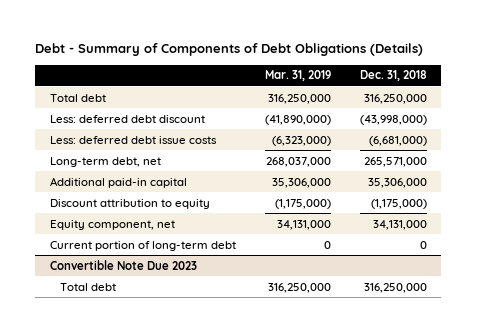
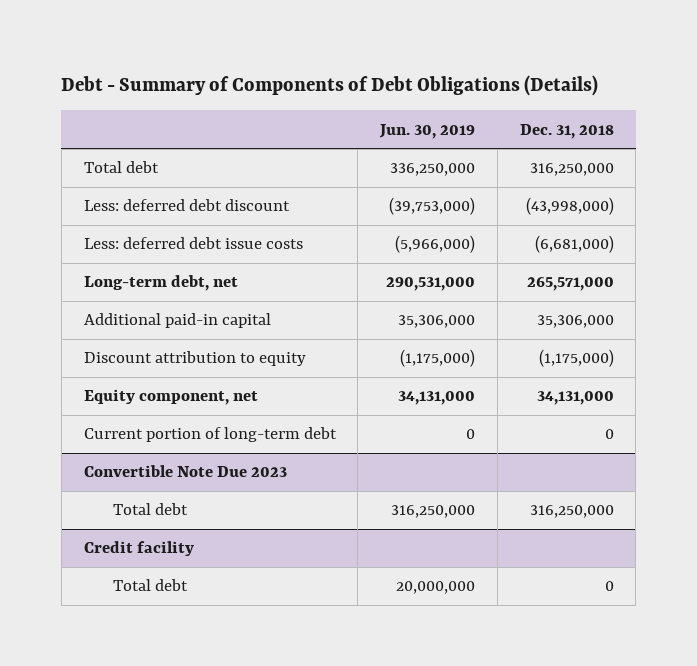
[264,70,331,82] Mar. 31, 2019 -> none
none -> [379,123,476,139] Jun. 30, 2019
none -> [83,541,194,557] Credit facility
none -> [113,579,189,592] Total debt

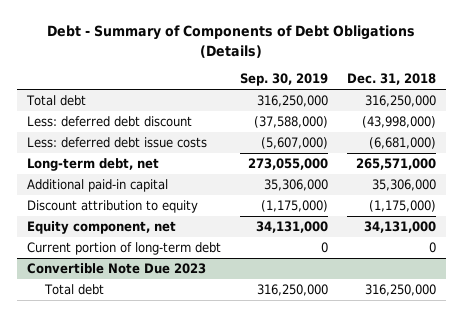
[379,123,476,139] Jun. 30, 2019 -> none
none -> [239,73,328,87] Sep. 30, 2019
[83,541,194,557] Credit facility -> none
[113,579,189,592] Total debt -> none

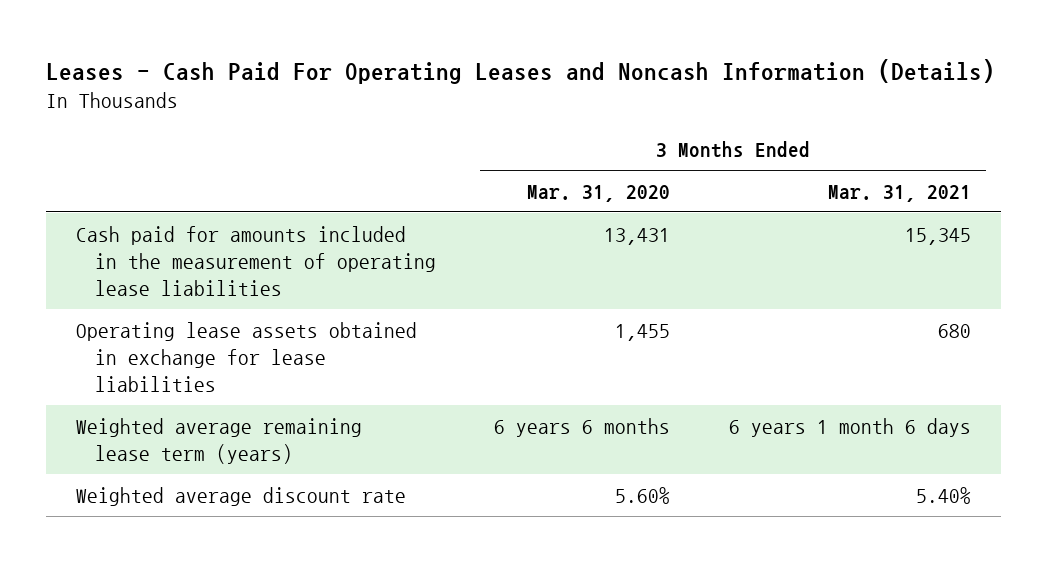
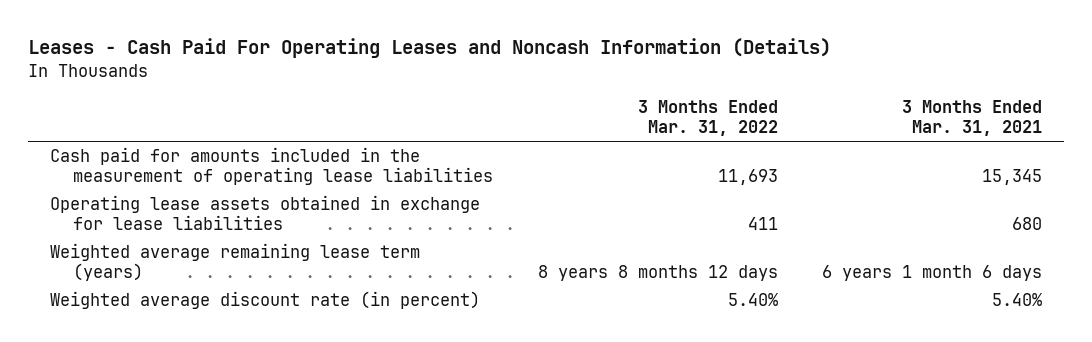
[527,184,671,202] Mar. 31, 2020 -> none
none -> [637,100,778,137] 3 Months Ended Mar. 31, 2022
[75,486,406,506] Weighted average discount rate -> [50,290,481,309] Weighted average discount rate (in percent)

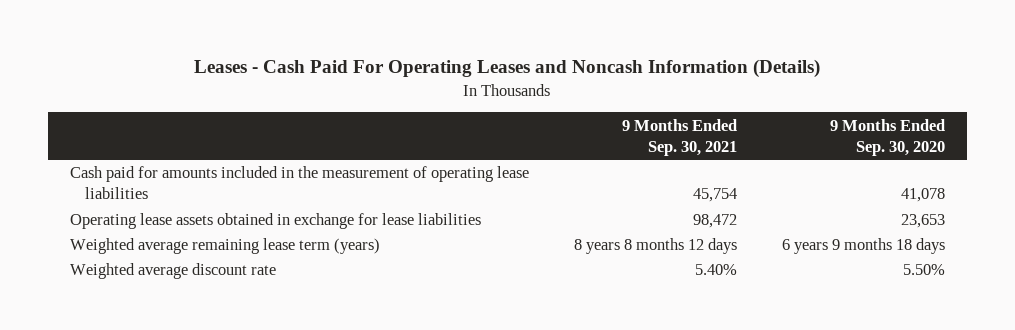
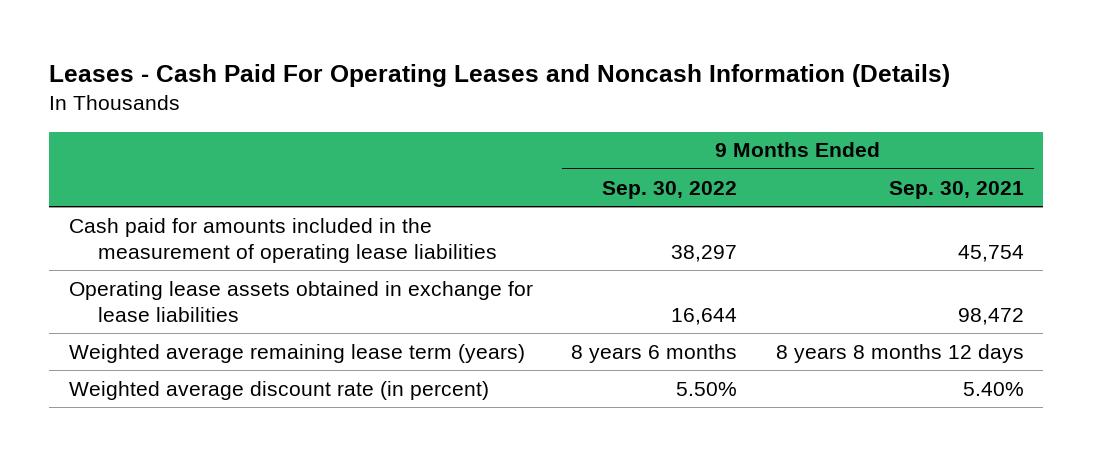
[829,118,945,156] 9 Months Ended Sep. 30, 2020 -> none
none -> [602,180,738,199] Sep. 30, 2022
[70,263,277,280] Weighted average discount rate -> [68,380,489,400] Weighted average discount rate (in percent)

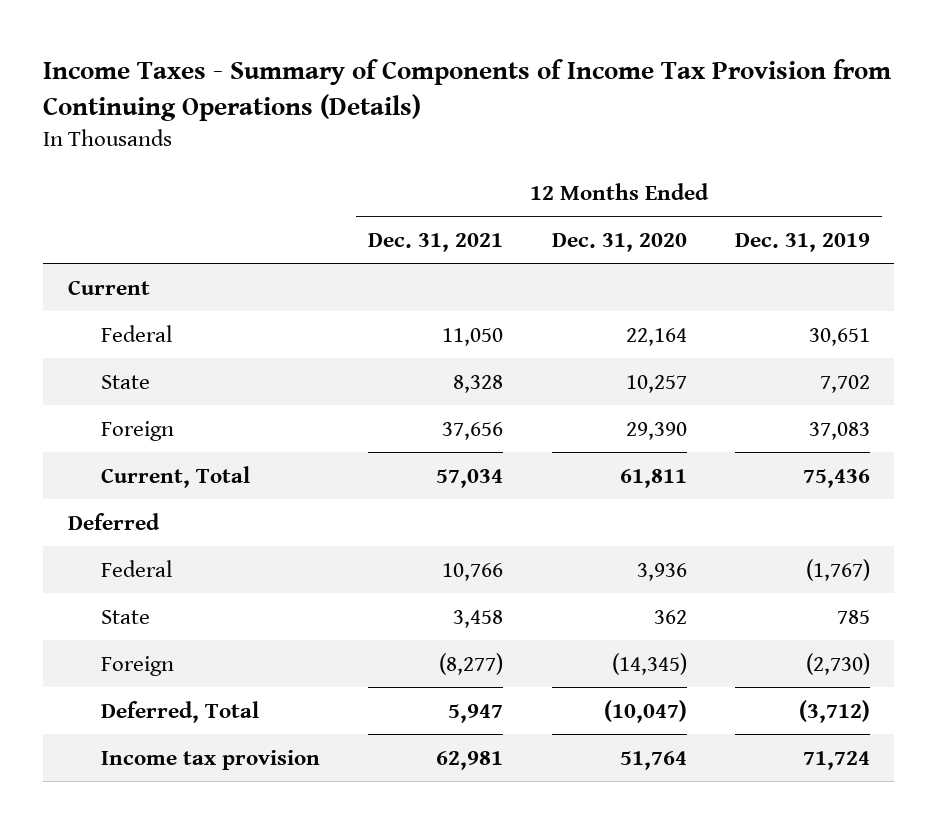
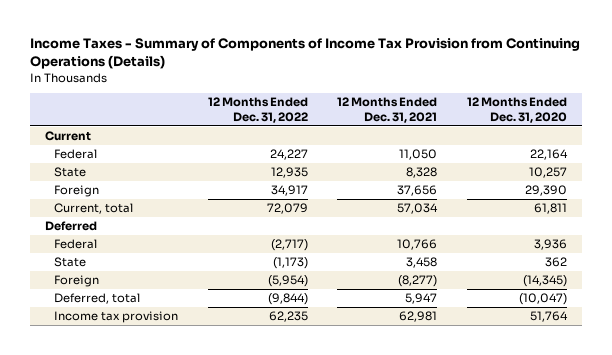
[735,232,871,252] Dec. 31, 2019 -> none
none -> [207,97,308,123] 12 Months Ended Dec. 31, 2022
[100,465,250,488] Current, Total -> [53,203,133,215] Current, total
[100,700,259,723] Deferred, Total -> [53,293,140,305] Deferred, total

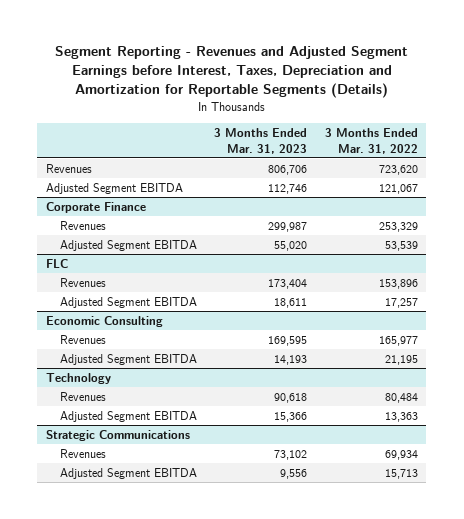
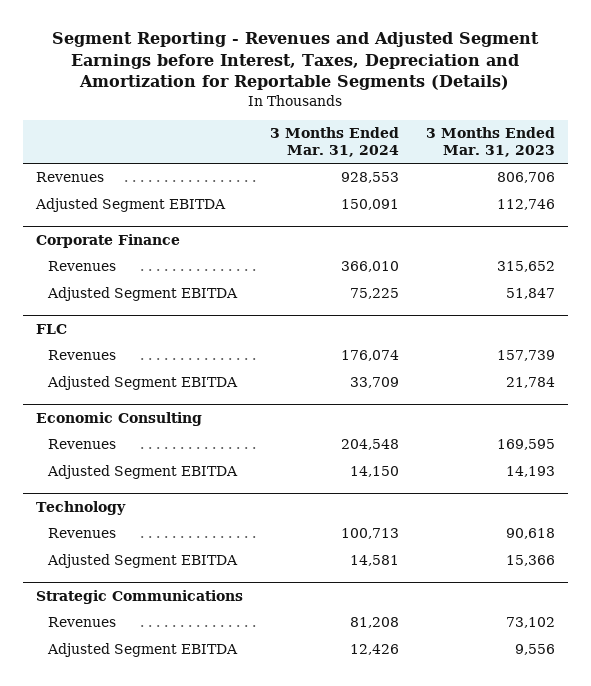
[324,127,418,154] 3 Months Ended Mar. 31, 2022 -> none
none -> [269,126,399,157] 3 Months Ended Mar. 31, 2024
[268,221,308,232] 299,987 -> [496,261,555,273] 315,652
[274,240,308,251] 55,020 -> [505,288,555,300] 51,847
[268,278,308,289] 173,404 -> [496,350,555,362] 157,739
[274,297,308,308] 18,611 -> [505,377,555,389] 21,784

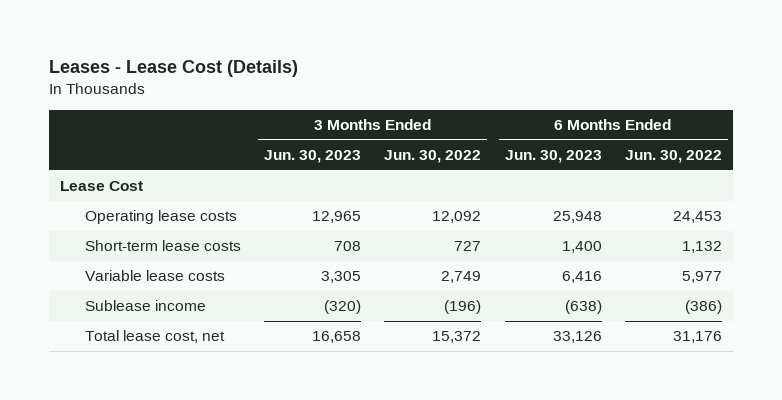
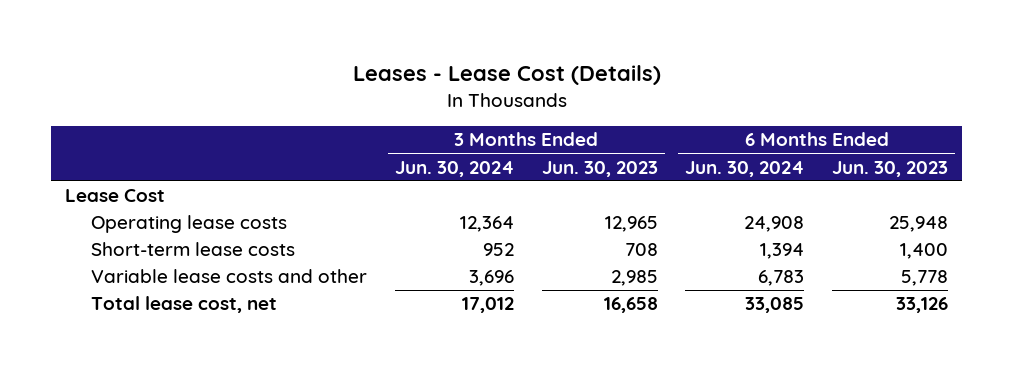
[384,150,482,164] Jun. 30, 2022 -> none
[624,150,722,164] Jun. 30, 2022 -> none
none -> [394,160,514,177] Jun. 30, 2024
none -> [685,160,805,177] Jun. 30, 2024
[84,300,206,312] Sublease income -> none
[84,270,225,282] Variable lease costs -> [90,269,367,284] Variable lease costs and other
[321,271,362,284] 3,305 -> [610,270,658,287] 2,985
[561,271,602,284] 6,416 -> [901,270,949,287] 5,778

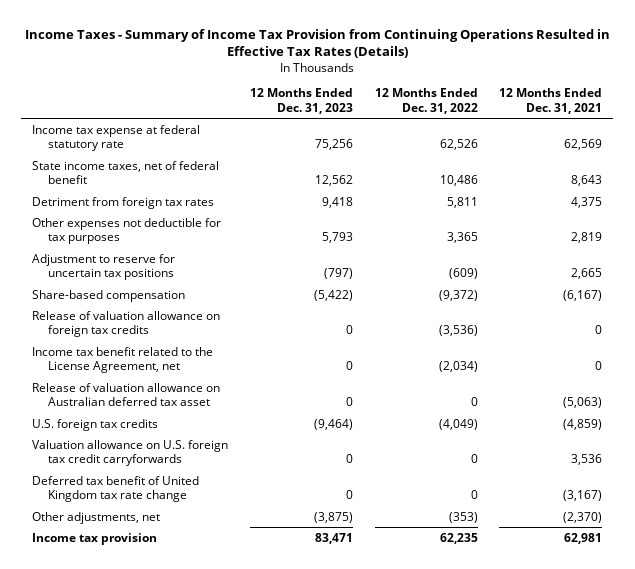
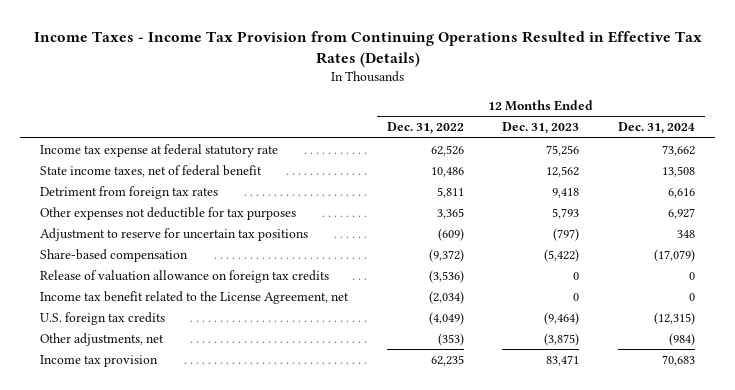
[25,28,611,59] Income Taxes - Summary of Income Tax Provision from Continuing Operations Resulted in Effective Tax Rates (Details) -> [33,30,702,67] Income Taxes - Income Tax Provision from Continuing Operations Resulted in Effective Tax Rates (Details)
[499,88,603,114] 12 Months Ended Dec. 31, 2021 -> none
none -> [618,122,696,135] Dec. 31, 2024
[32,382,221,407] Release of valuation allowance on Australian deferred tax asset -> none
[32,439,229,467] Valuation allowance on U.S. foreign tax credit carryforwards -> none
[32,475,200,503] Deferred tax benefit of United Kingdom tax rate change -> none

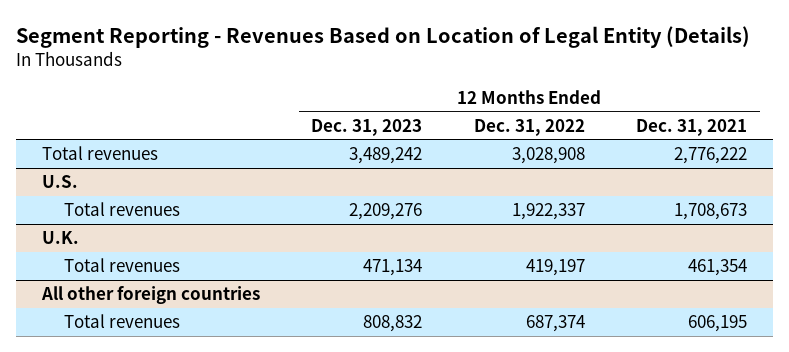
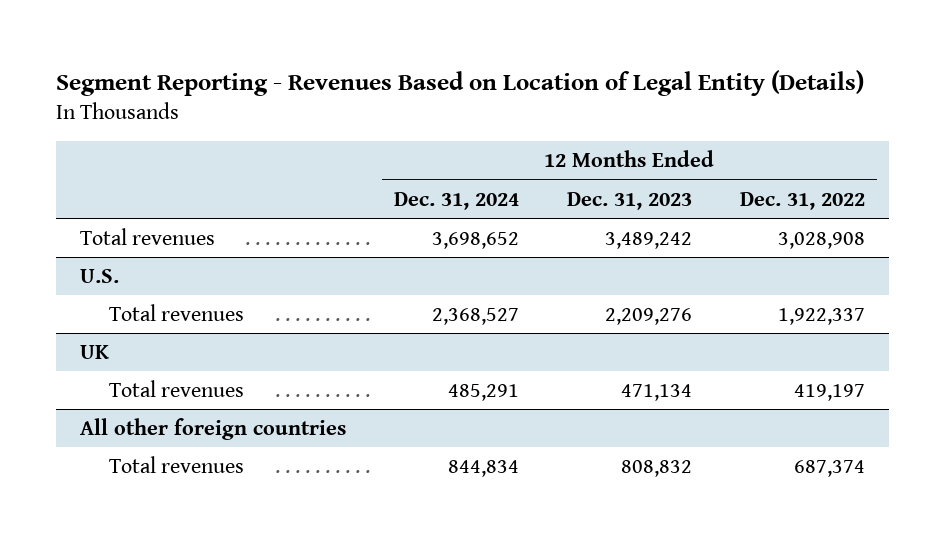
[635,118,747,136] Dec. 31, 2021 -> none
none -> [393,191,519,210] Dec. 31, 2024
[42,231,80,245] U.K. -> [79,345,109,360] UK

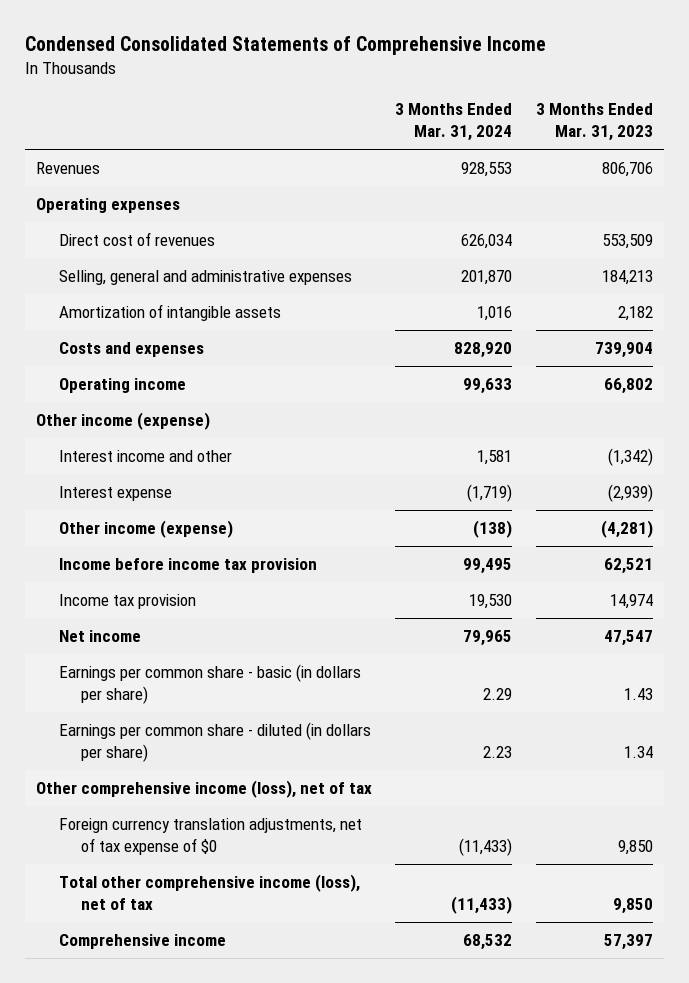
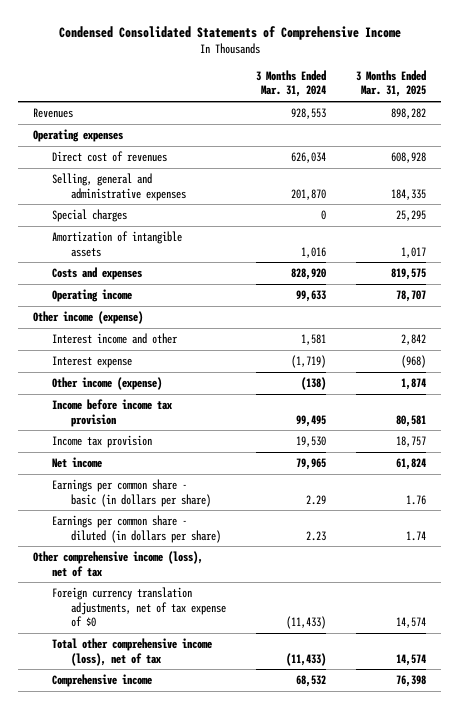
[535,103,653,142] 3 Months Ended Mar. 31, 2023 -> none
none -> [355,69,426,98] 3 Months Ended Mar. 31, 2025
none -> [52,209,128,223] Special charges

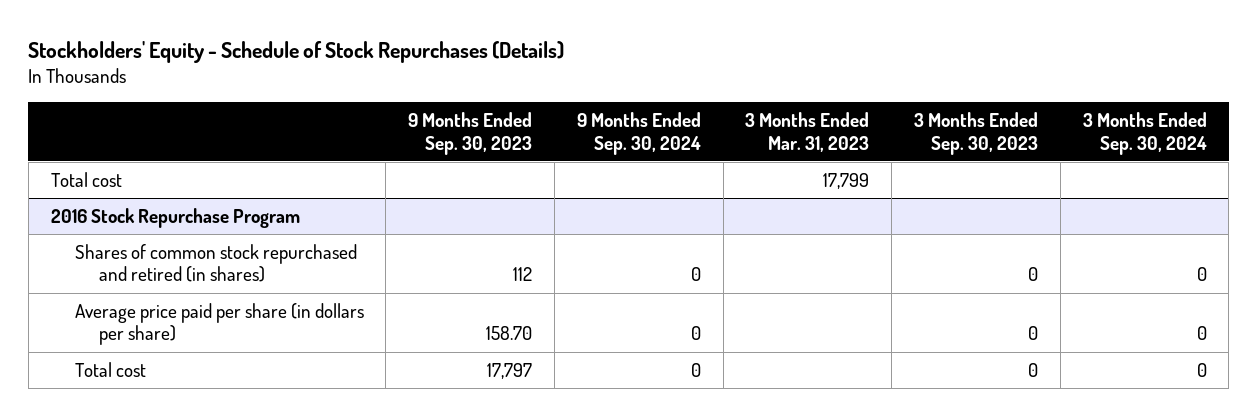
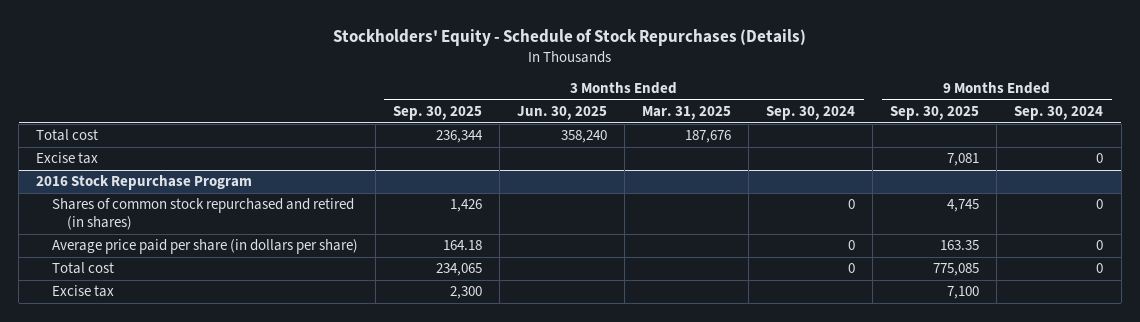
[408,112,533,155] 9 Months Ended Sep. 30, 2023 -> none
[745,112,870,152] 3 Months Ended Mar. 31, 2023 -> none
[914,112,1039,155] 3 Months Ended Sep. 30, 2023 -> none
none -> [392,106,482,121] Sep. 30, 2025
none -> [517,106,608,121] Jun. 30, 2025
none -> [642,106,732,121] Mar. 31, 2025
none -> [890,106,980,121] Sep. 30, 2025
none -> [36,152,99,165] Excise tax
none -> [51,285,114,298] Excise tax

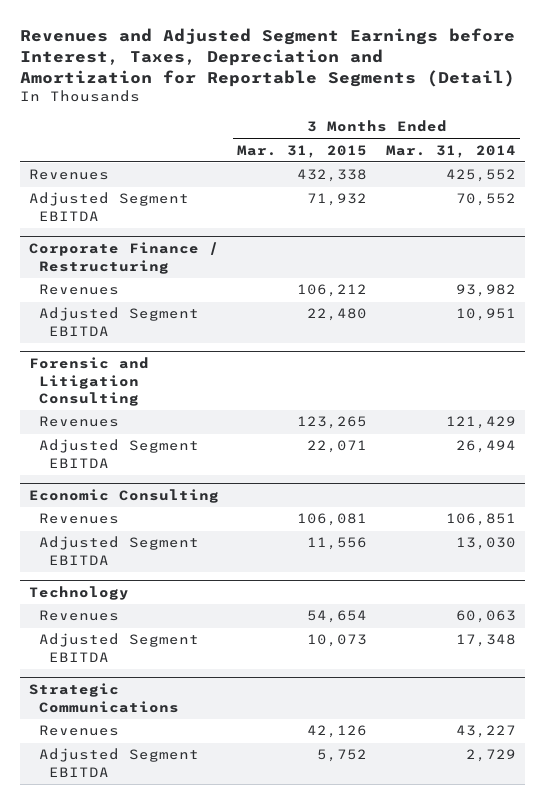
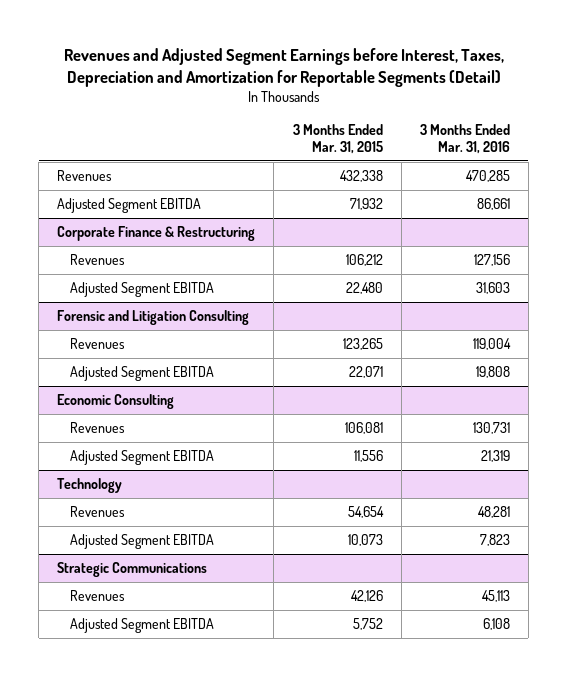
[385,144,516,158] Mar. 31, 2014 -> none
none -> [419,123,510,155] 3 Months Ended Mar. 31, 2016
[29,242,220,274] Corporate Finance / Restructuring -> [57,226,256,242] Corporate Finance & Restructuring

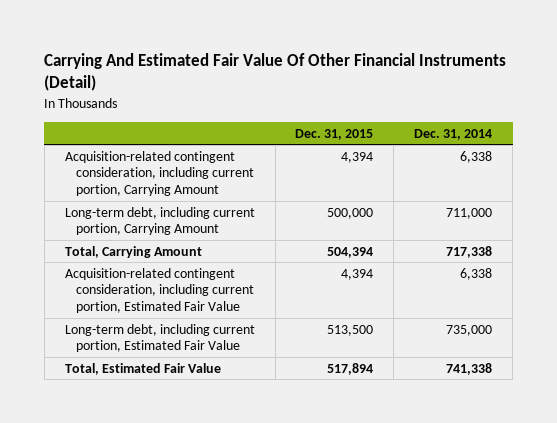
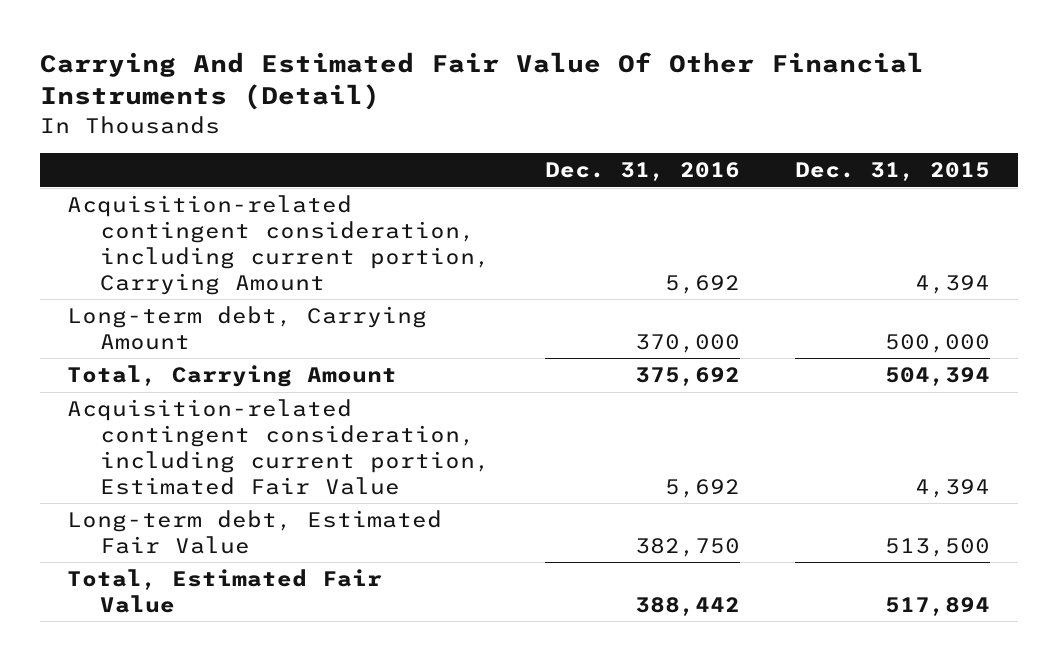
[414,128,493,140] Dec. 31, 2014 -> none
none -> [545,162,741,182] Dec. 31, 2016
[64,206,255,236] Long-term debt, including current portion, Carrying Amount -> [67,306,428,351] Long-term debt, Carrying Amount
[64,323,255,353] Long-term debt, including current portion, Estimated Fair Value -> [67,510,443,555] Long-term debt, Estimated Fair Value

